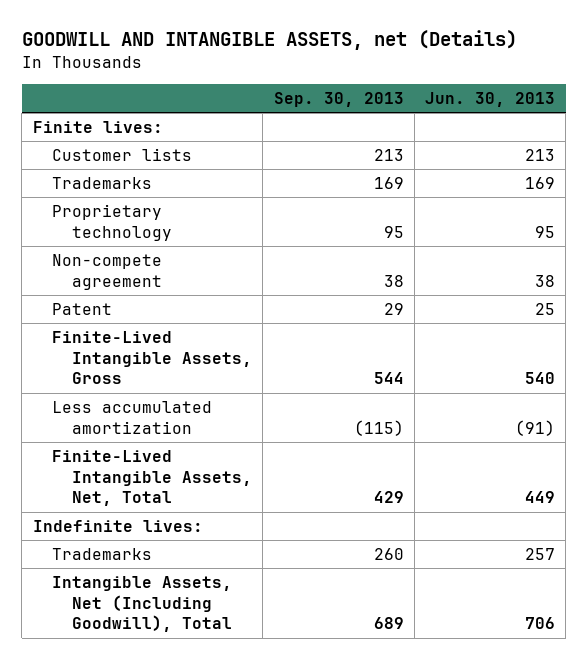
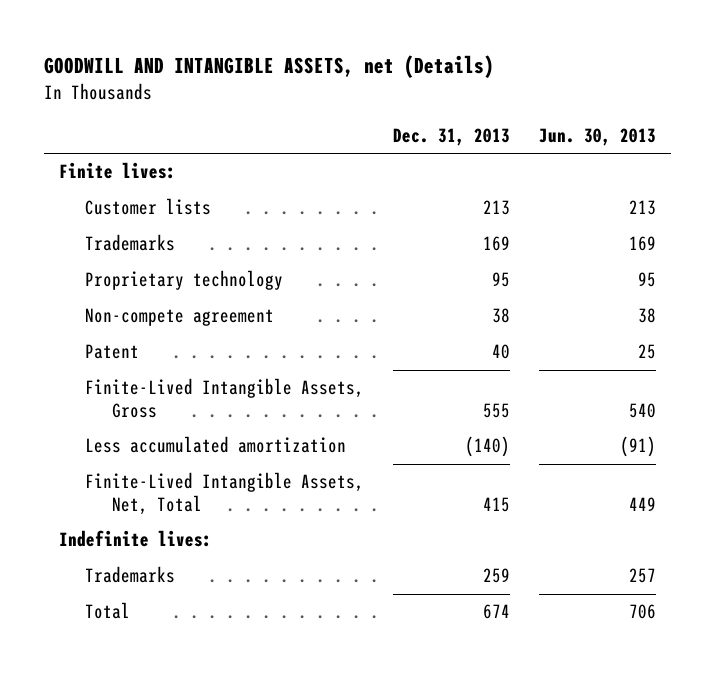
[273,91,404,107] Sep. 30, 2013 -> none
none -> [393,128,511,147] Dec. 31, 2013
[52,576,233,633] Intangible Assets, Net (Including Goodwill), Total -> [85,602,131,620] Total

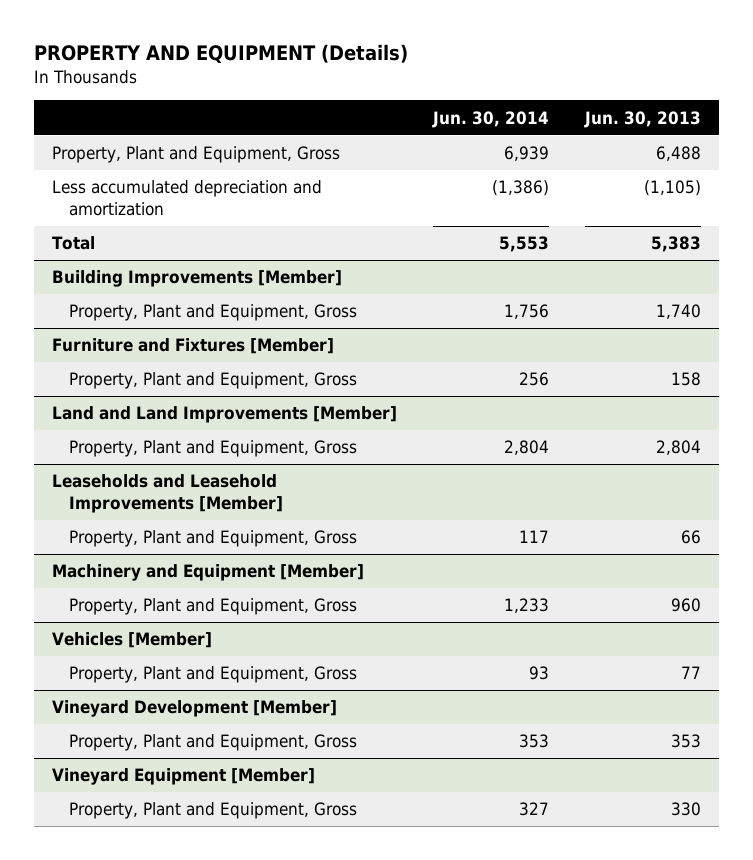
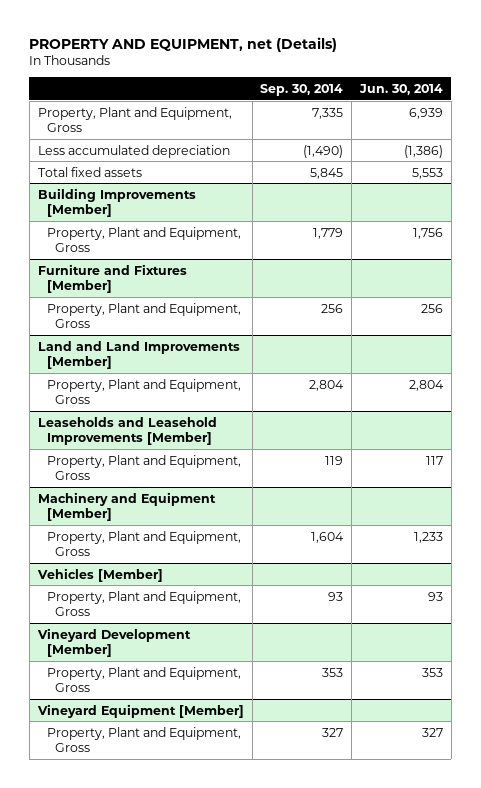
[33,44,408,64] PROPERTY AND EQUIPMENT (Details) -> [29,36,338,52] PROPERTY AND EQUIPMENT, net (Details)
[584,110,702,128] Jun. 30, 2013 -> none
none -> [260,83,344,96] Sep. 30, 2014
[51,180,322,217] Less accumulated depreciation and amortization -> [37,144,230,158] Less accumulated depreciation
[51,236,95,251] Total -> [37,166,142,177] Total fixed assets

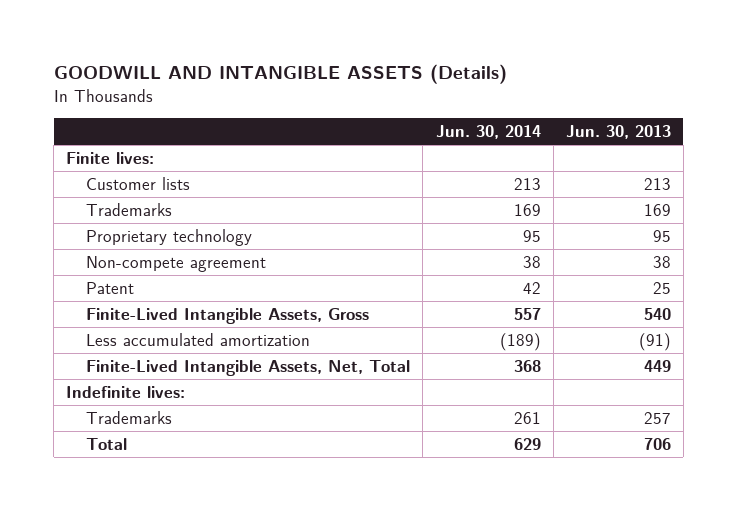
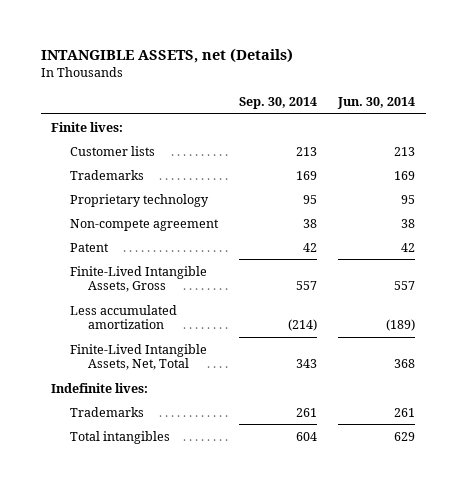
[53,64,507,85] GOODWILL AND INTANGIBLE ASSETS (Details) -> [40,48,293,64] INTANGIBLE ASSETS, net (Details)
[565,124,671,139] Jun. 30, 2013 -> none
none -> [238,97,317,110] Sep. 30, 2014
[86,437,128,450] Total -> [69,430,170,444] Total intangibles

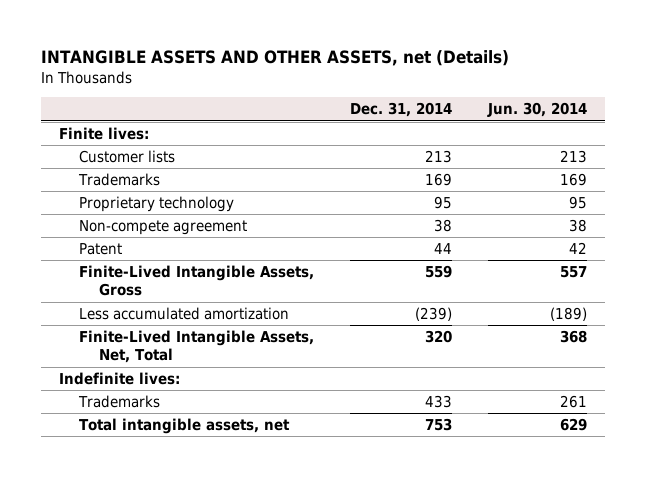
[40,48,293,64] INTANGIBLE ASSETS, net (Details) -> [40,50,509,67] INTANGIBLE ASSETS AND OTHER ASSETS, net (Details)
[238,97,317,110] Sep. 30, 2014 -> none
none -> [349,102,452,118] Dec. 31, 2014
[69,430,170,444] Total intangibles -> [78,418,290,435] Total intangible assets, net

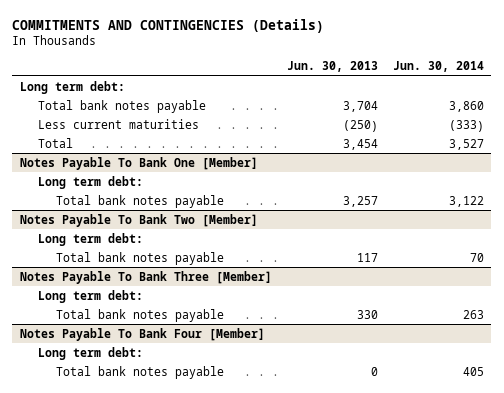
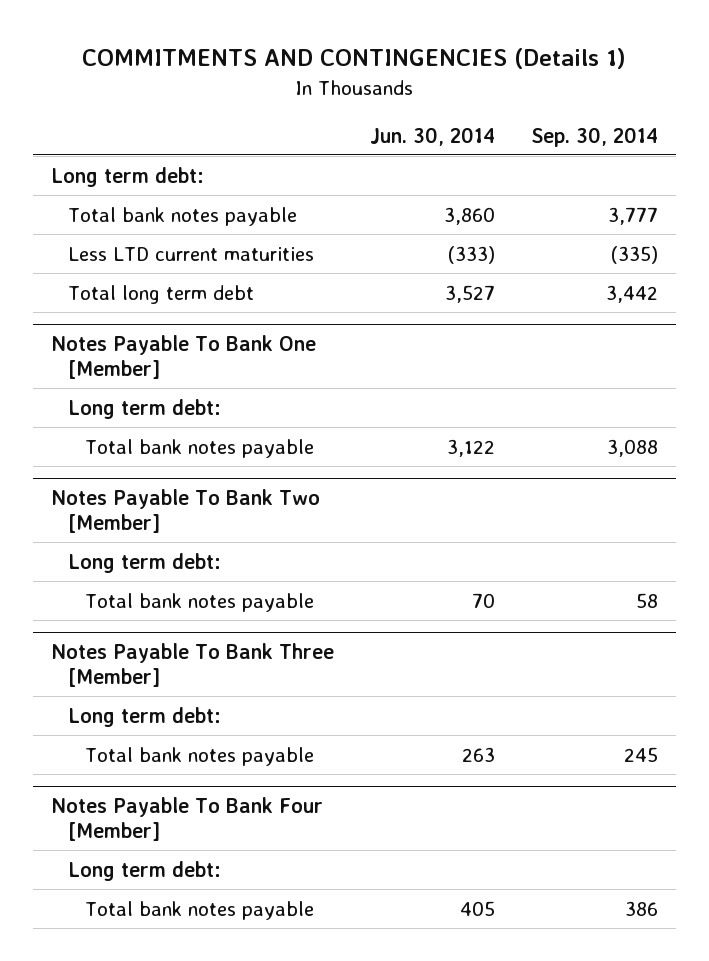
[12,19,325,34] COMMITMENTS AND CONTINGENCIES (Details) -> [82,48,627,70] COMMITMENTS AND CONTINGENCIES (Details 1)
[286,61,378,73] Jun. 30, 2013 -> none
none -> [530,126,658,147] Sep. 30, 2014
[37,118,199,129] Less current maturities -> [68,246,315,261] Less LTD current maturities
[37,137,73,148] Total -> [68,284,255,304] Total long term debt

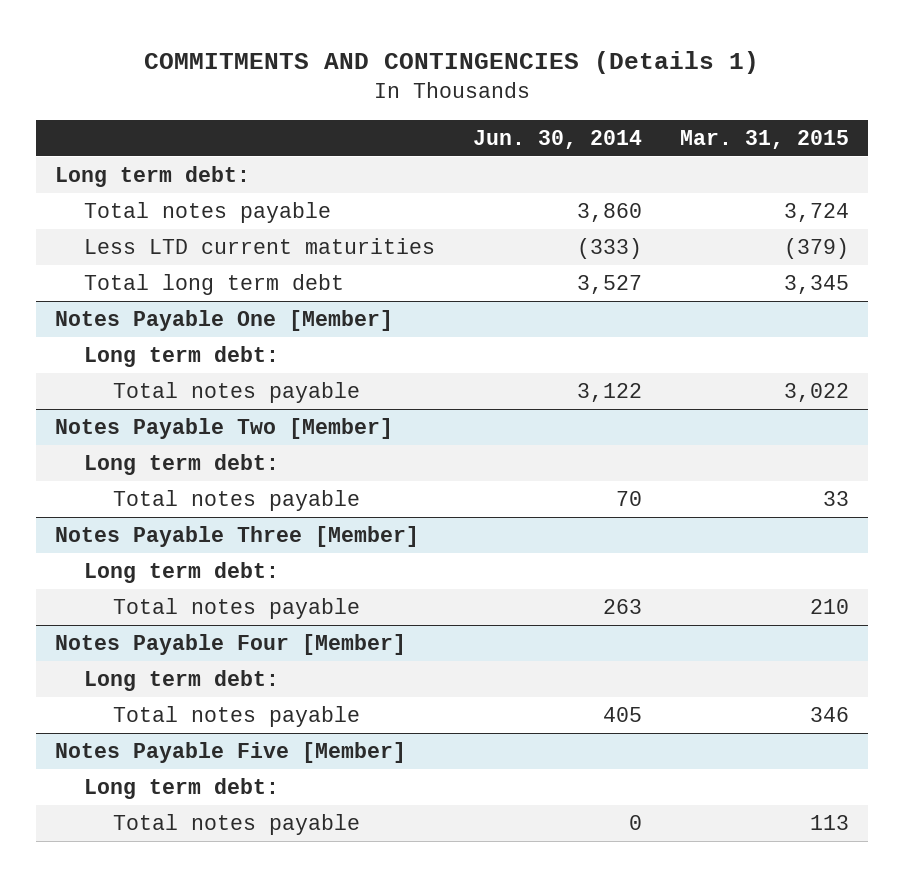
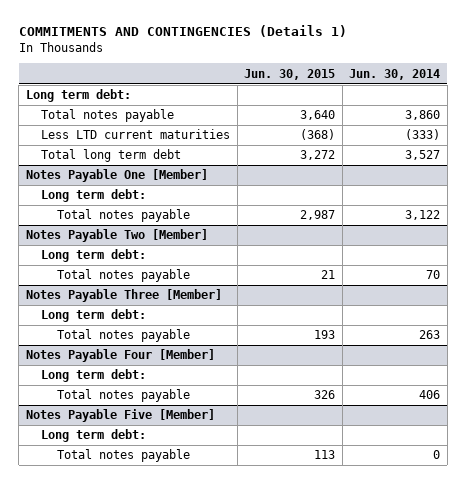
[680,129,850,149] Mar. 31, 2015 -> none
none -> [244,68,336,80] Jun. 30, 2015
[603,707,643,723] 405 -> [419,390,441,400] 406

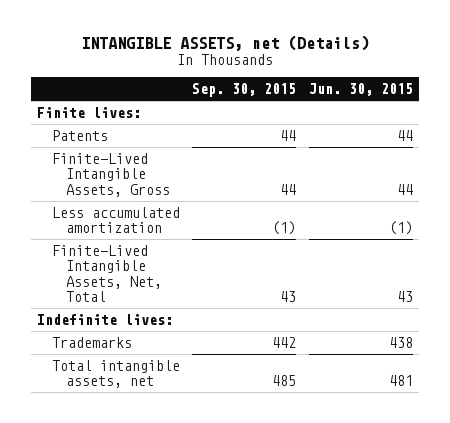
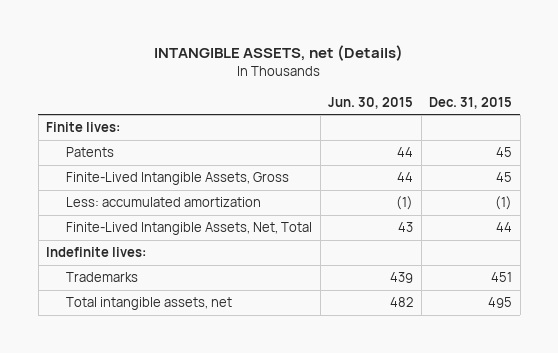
[192,83,297,98] Sep. 30, 2015 -> none
none -> [429,96,513,109] Dec. 31, 2015
[51,206,180,234] Less accumulated amortization -> [66,197,262,208] Less: accumulated amortization
[388,336,413,348] 438 -> [390,272,414,284] 439
[388,375,413,387] 481 -> [390,297,414,308] 482

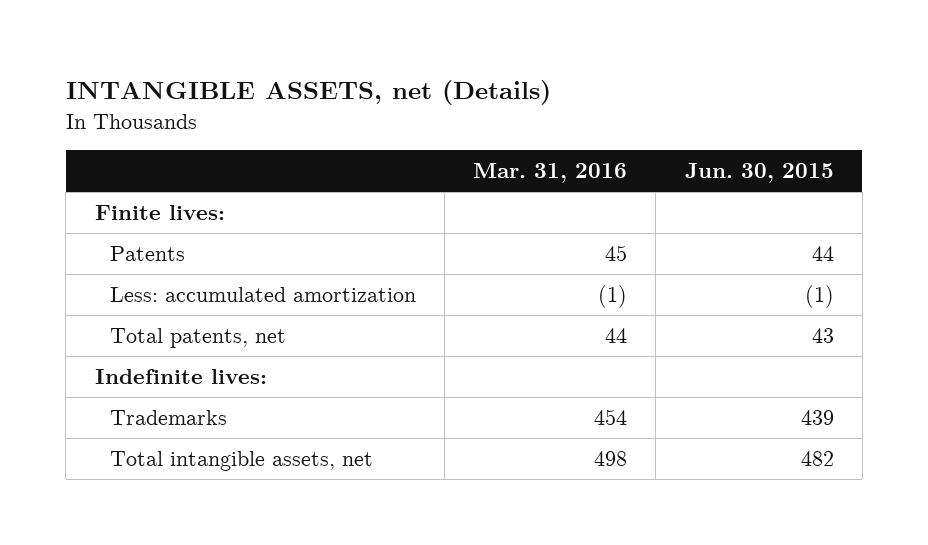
[429,96,513,109] Dec. 31, 2015 -> none
none -> [473,163,628,184] Mar. 31, 2016
[66,172,290,186] Finite-Lived Intangible Assets, Gross -> none
[66,222,313,236] Finite-Lived Intangible Assets, Net, Total -> [109,328,286,349] Total patents, net

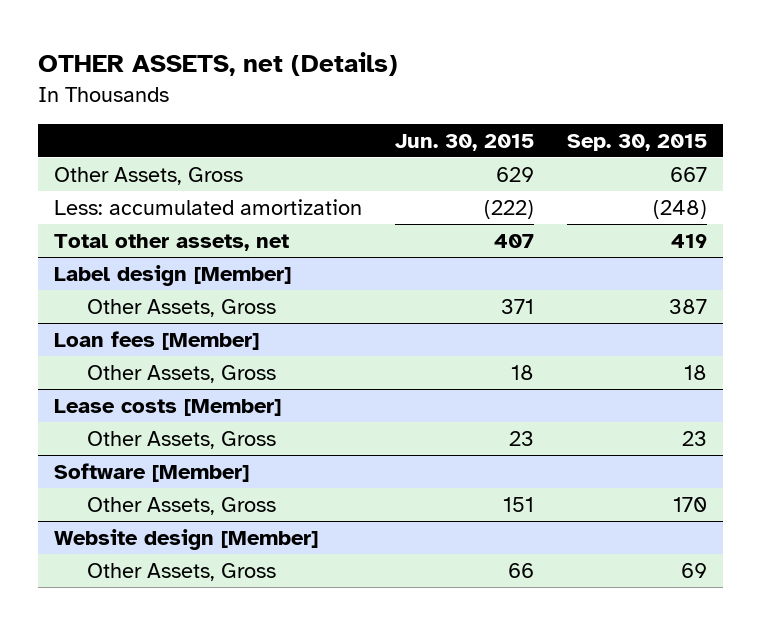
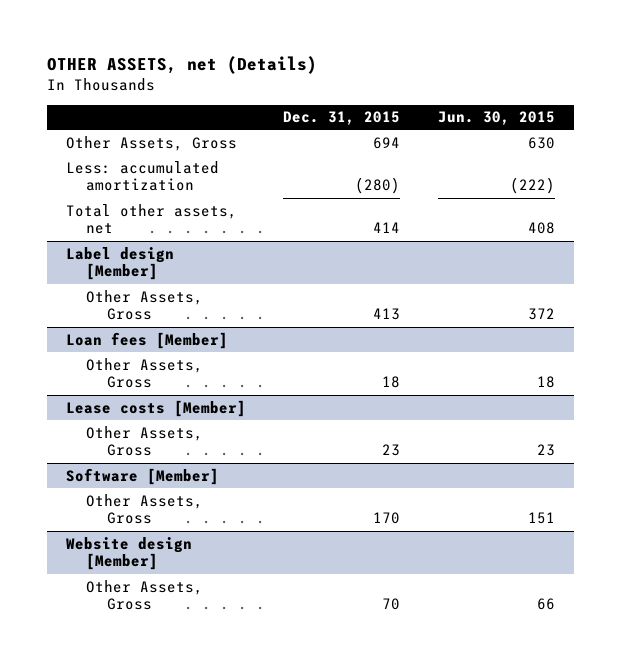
[566,133,707,151] Sep. 30, 2015 -> none
none -> [283,111,401,126] Dec. 31, 2015
[495,166,534,182] 629 -> [528,136,556,149] 630
[493,233,534,248] 407 -> [528,222,556,235] 408
[500,298,534,314] 371 -> [528,308,556,321] 372

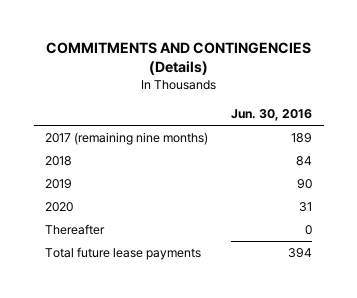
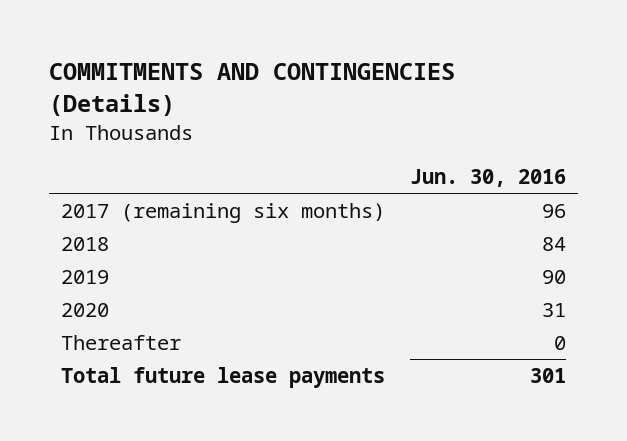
[45,132,209,146] 2017 (remaining nine months) -> [61,203,386,224] 2017 (remaining six months)
[291,133,313,144] 189 -> [541,204,566,219] 96
[288,248,313,259] 394 -> [529,368,566,384] 301

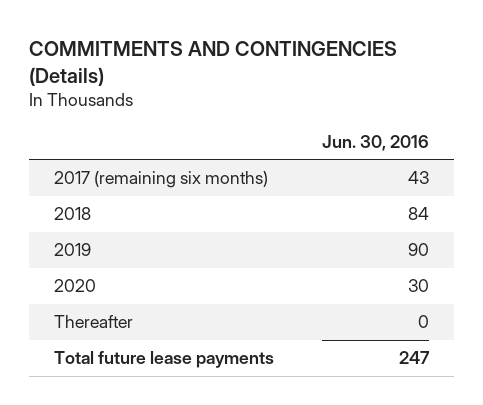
[541,204,566,219] 96 -> [408,171,430,185] 43
[541,303,566,318] 31 -> [408,279,430,293] 30
[529,368,566,384] 301 -> [399,351,431,365] 247

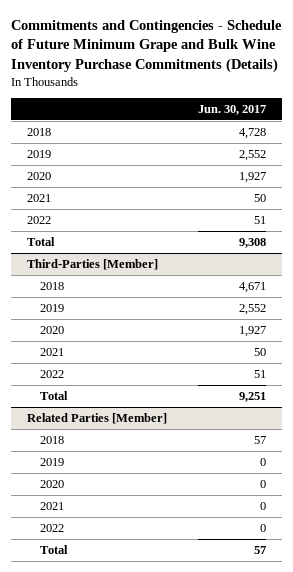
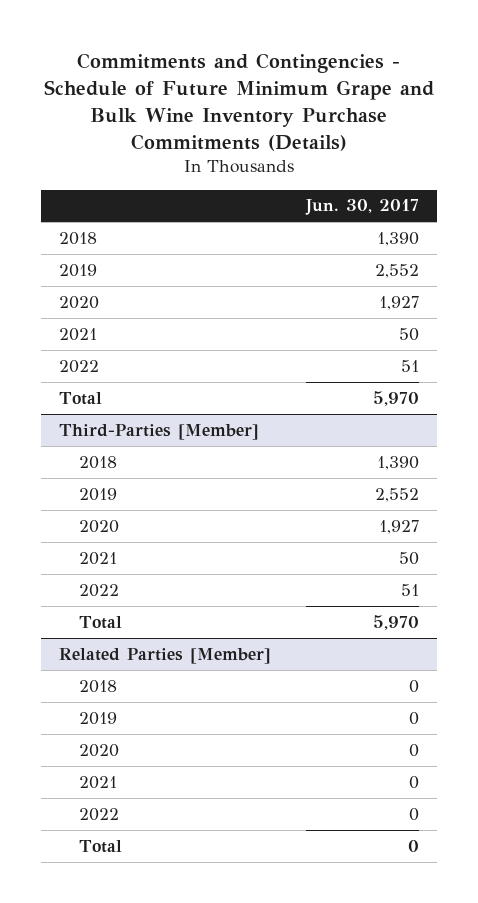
[239,127,267,139] 4,728 -> [377,231,420,246] 1,390
[239,237,267,248] 9,308 -> [373,390,420,406] 5,970
[239,281,267,293] 4,671 -> [377,455,420,470] 1,390
[239,391,267,402] 9,251 -> [373,614,420,630] 5,970
[254,435,267,444] 57 -> [409,679,420,693] 0
[254,545,267,554] 57 -> [408,839,420,852] 0

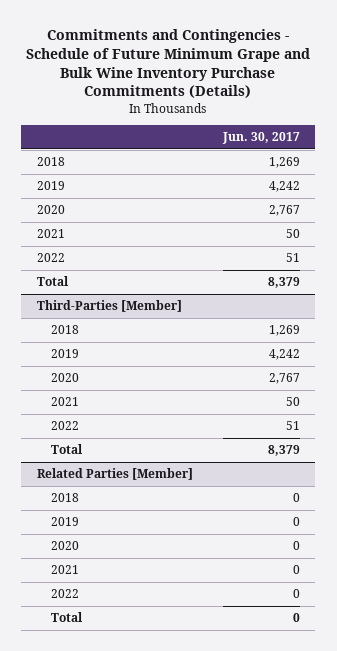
[377,231,420,246] 1,390 -> [269,157,301,169] 1,269
[375,263,420,278] 2,552 -> [269,181,301,193] 4,242
[379,295,420,310] 1,927 -> [269,205,301,217] 2,767
[373,390,420,406] 5,970 -> [268,277,301,289] 8,379
[377,455,420,470] 1,390 -> [269,325,301,337] 1,269
[375,487,420,502] 2,552 -> [269,349,301,361] 4,242
[379,519,420,534] 1,927 -> [269,373,301,385] 2,767
[373,614,420,630] 5,970 -> [268,445,301,457] 8,379

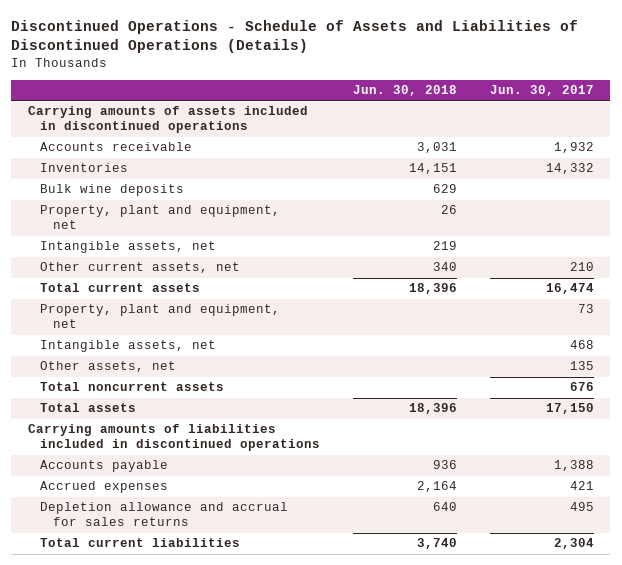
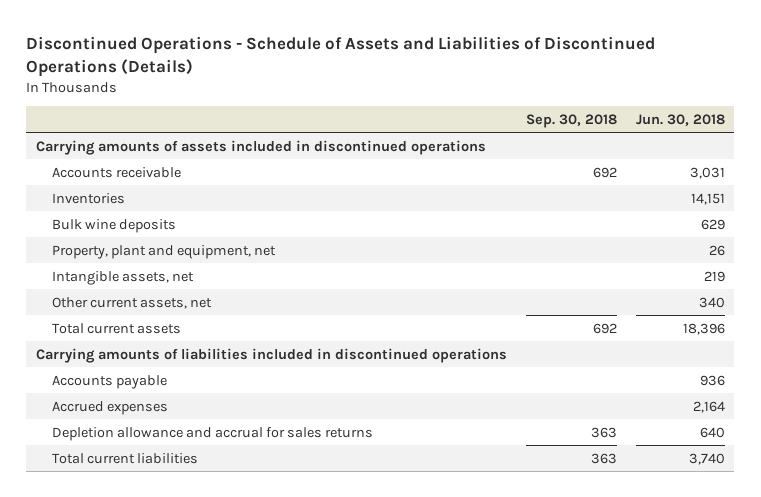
[489,85,594,97] Jun. 30, 2017 -> none
none -> [525,113,617,128] Sep. 30, 2018
[40,304,281,329] Property, plant and equipment, net -> none
[40,340,217,353] Intangible assets, net -> none
[40,361,177,373] Other assets, net -> none
[40,382,225,392] Total noncurrent assets -> none
[40,403,137,413] Total assets -> none

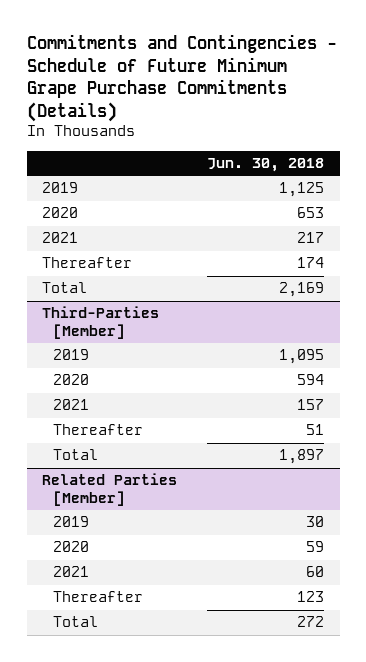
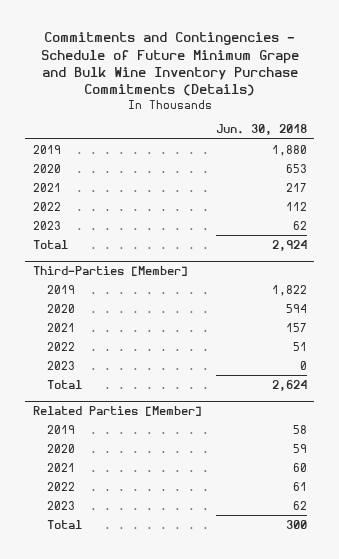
[26,34,337,122] Commitments and Contingencies - Schedule of Future Minimum Grape Purchase Commitments (Details) -> [40,32,299,96] Commitments and Contingencies - Schedule of Future Minimum Grape and Bulk Wine Inventory Purchase Commitments (Details)
[279,182,325,198] 1,125 -> [271,144,307,156] 1,880
[41,257,132,269] Thereafter -> none
none -> [32,201,61,211] 2022
none -> [32,220,61,230] 2023
[279,282,325,298] 2,169 -> [271,239,307,251] 2,924
[279,349,325,365] 1,095 -> [271,284,307,296] 1,822
[52,424,143,436] Thereafter -> none
none -> [46,341,75,351] 2022
none -> [46,360,75,370] 2023
[279,449,325,465] 1,897 -> [271,379,307,391] 2,624
[306,516,325,528] 30 -> [292,424,307,434] 58
[52,591,143,603] Thereafter -> none
none -> [46,481,75,491] 2022
none -> [46,500,75,510] 2023
[297,616,325,628] 272 -> [285,519,307,529] 300

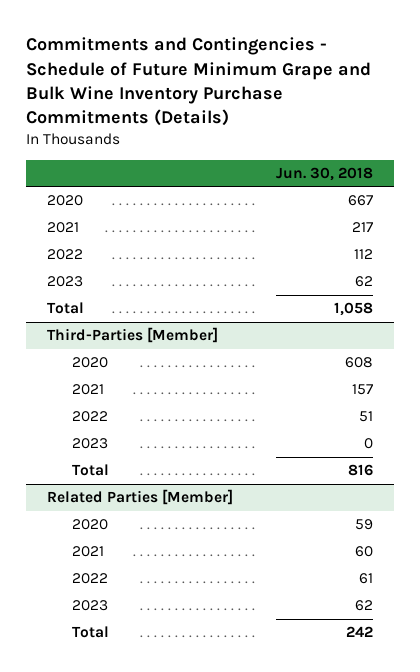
[32,144,61,154] 2019 -> none
[285,163,307,173] 653 -> [347,195,373,207] 667
[271,239,307,251] 2,924 -> [333,302,373,317] 1,058
[46,284,75,294] 2019 -> none
[285,303,307,313] 594 -> [344,357,373,369] 608
[271,379,307,391] 2,624 -> [347,464,373,477] 816
[46,424,75,434] 2019 -> none
[285,519,307,529] 300 -> [345,626,373,638] 242

